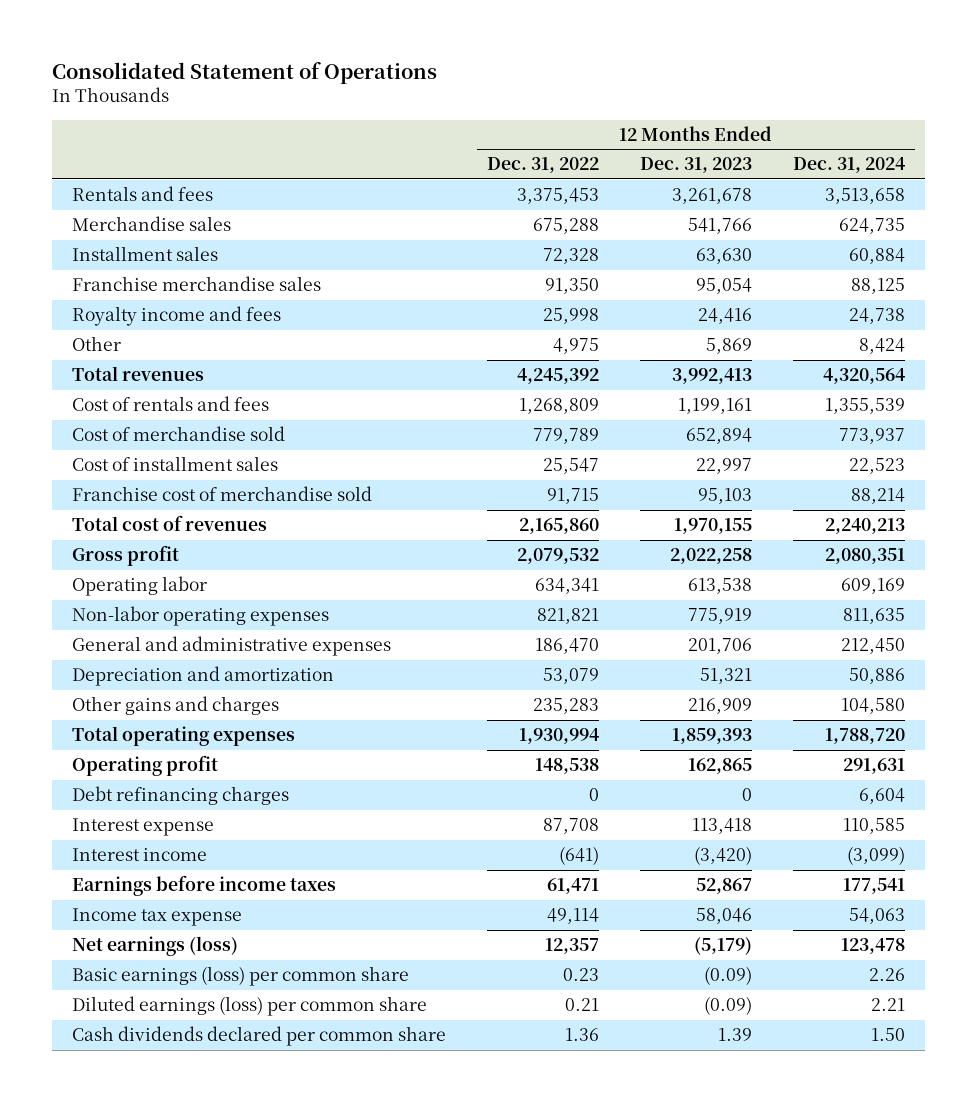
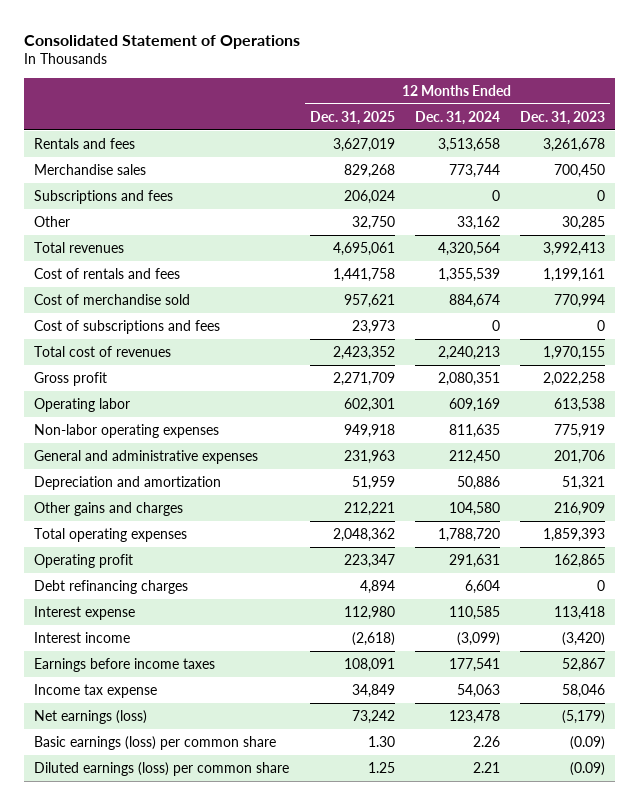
[487,157,600,174] Dec. 31, 2022 -> none
none -> [309,110,395,125] Dec. 31, 2025
[72,246,219,262] Installment sales -> none
[72,276,322,292] Franchise merchandise sales -> none
[72,306,282,327] Royalty income and fees -> none
[688,218,753,235] 541,766 -> [554,163,606,178] 700,450
[838,218,905,235] 624,735 -> [448,163,500,178] 773,744
none -> [34,189,174,204] Subscriptions and fees
[706,338,753,355] 5,869 -> [562,215,606,230] 30,285
[858,338,905,355] 8,424 -> [456,215,500,230] 33,162
[72,456,279,472] Cost of installment sales -> none
[72,486,373,502] Franchise cost of merchandise sold -> none
[686,428,753,445] 652,894 -> [554,293,606,308] 770,994
[838,428,905,445] 773,937 -> [448,293,500,308] 884,674
none -> [34,319,221,334] Cost of subscriptions and fees
[72,1026,447,1047] Cash dividends declared per common share -> none

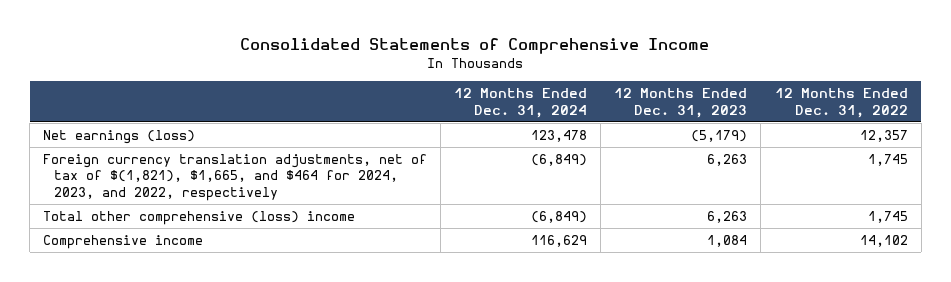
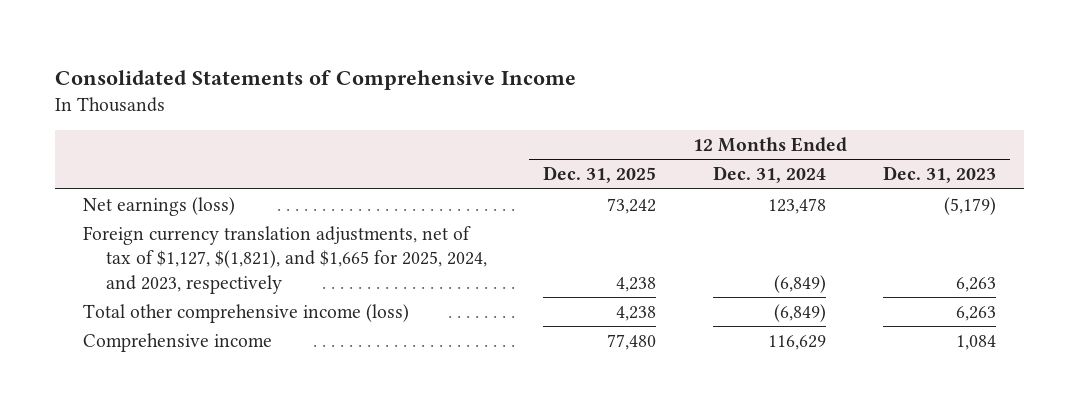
[774,88,908,118] 12 Months Ended Dec. 31, 2022 -> none
none -> [543,166,657,184] Dec. 31, 2025
[43,154,428,201] Foreign currency translation adjustments, net of tax of $(1,821), $1,665, and $464 for 2024, 2023, and 2022, respectively -> [83,225,487,294] Foreign currency translation adjustments, net of tax of $1,127, $(1,821), and $1,665 for 2025, 2024, and 2023, respectively
[43,211,356,226] Total other comprehensive (loss) income -> [83,303,410,323] Total other comprehensive income (loss)

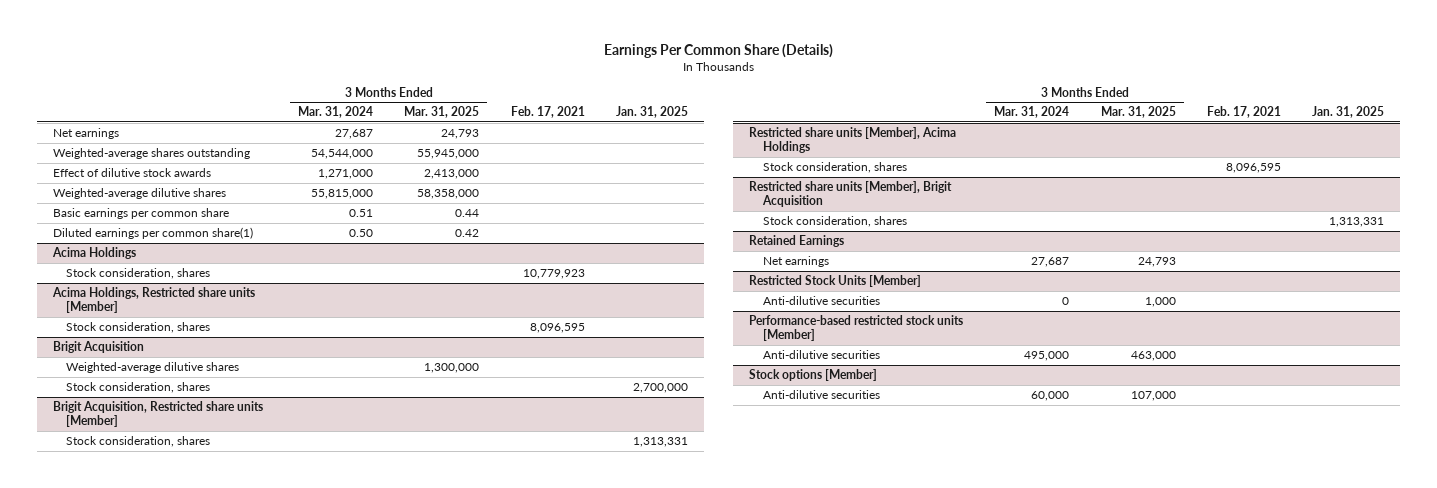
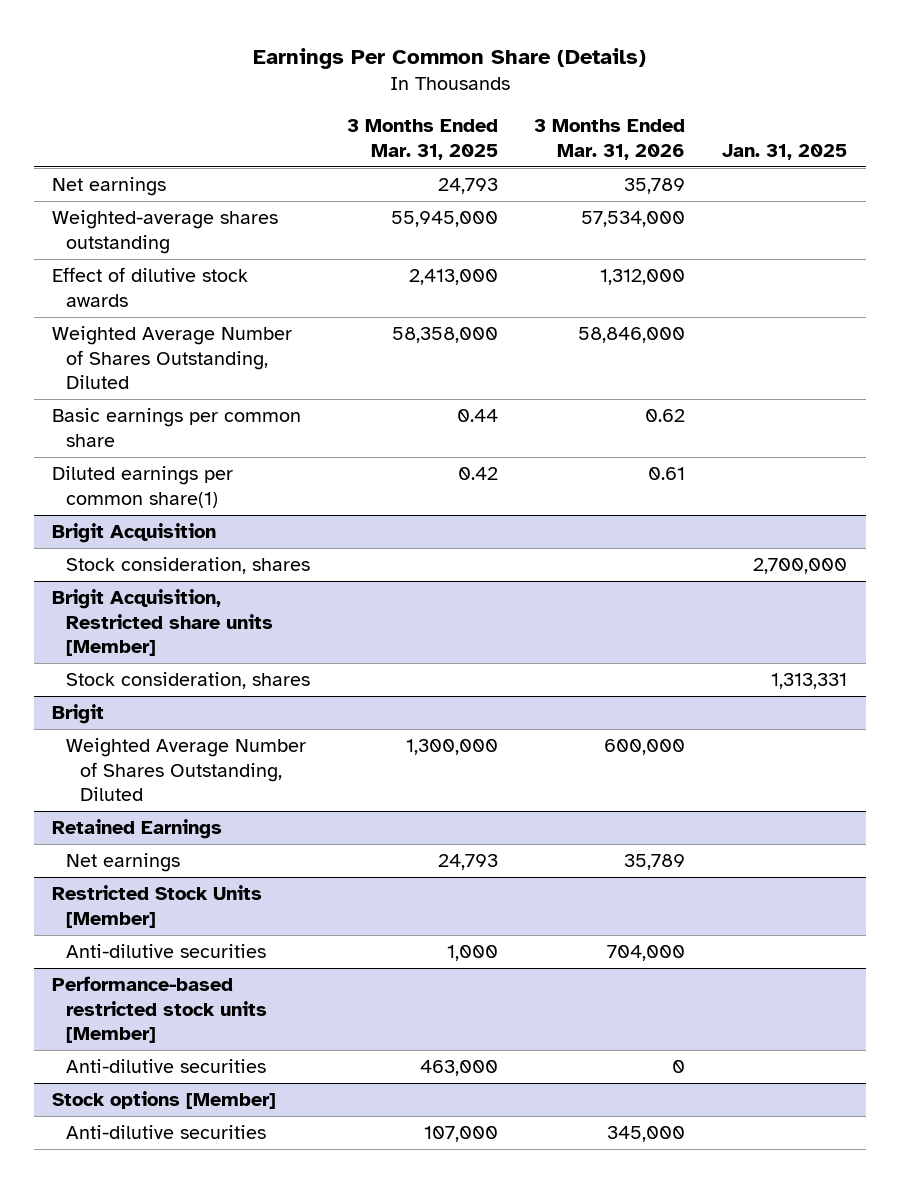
[298,106,374,119] Mar. 31, 2024 -> none
[510,106,585,119] Feb. 17, 2021 -> none
none -> [534,119,686,160] 3 Months Ended Mar. 31, 2026
[52,187,226,199] Weighted-average dilutive shares -> [52,326,293,389] Weighted Average Number of Shares Outstanding, Diluted
[51,246,136,259] Acima Holdings -> none
[66,267,211,279] Stock consideration, shares -> none
[51,286,255,314] Acima Holdings, Restricted share units [Member] -> none
[66,321,211,333] Stock consideration, shares -> none
[66,361,240,373] Weighted-average dilutive shares -> none
[748,126,956,154] Restricted share units [Member], Acima Holdings -> none
[762,161,907,173] Stock consideration, shares -> none
[748,180,952,208] Restricted share units [Member], Brigit Acquisition -> none
[762,215,907,227] Stock consideration, shares -> none
none -> [52,704,105,725] Brigit
none -> [65,738,306,801] Weighted Average Number of Shares Outstanding, Diluted

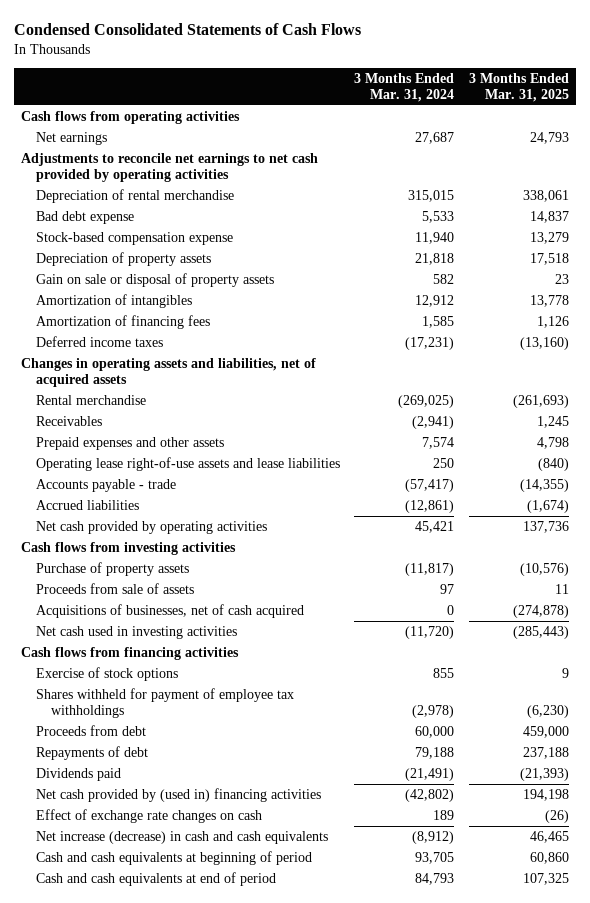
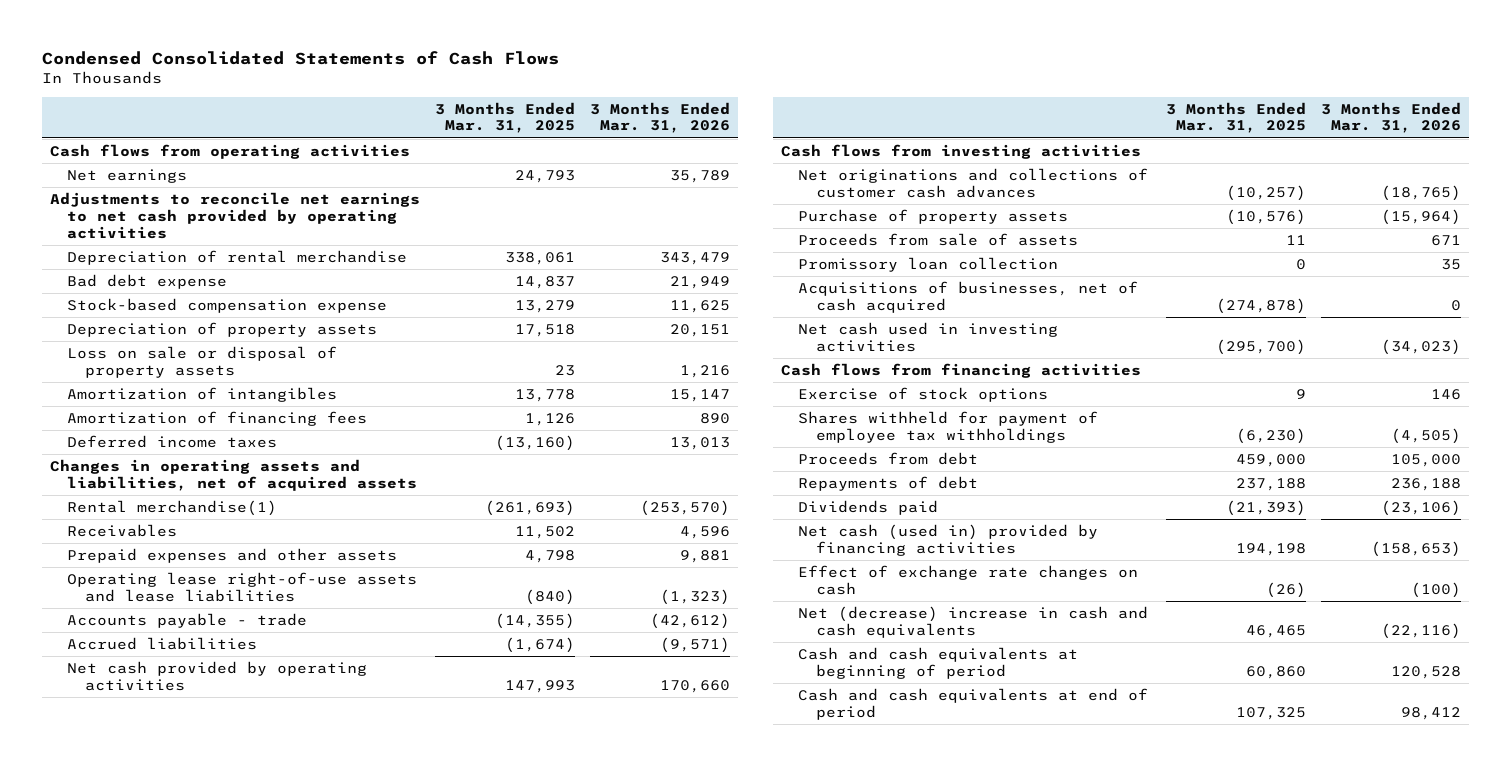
[354,72,455,102] 3 Months Ended Mar. 31, 2024 -> none
none -> [590,101,731,134] 3 Months Ended Mar. 31, 2026
[36,272,275,287] Gain on sale or disposal of property assets -> [67,346,338,378] Loss on sale or disposal of property assets
[36,394,147,405] Rental merchandise -> [67,500,278,517] Rental merchandise(1)
[536,415,569,428] 1,245 -> [515,526,576,540] 11,502
[522,520,569,533] 137,736 -> [505,679,576,693] 147,993
none -> [798,168,1149,198] Net originations and collections of customer cash advances
none -> [798,257,1059,273] Promissory loan collection
[512,625,569,639] (285,443) -> [1216,338,1307,355] (295,700)
[36,787,322,802] Net cash provided by (used in) financing activities -> [798,524,1099,556] Net cash (used in) provided by financing activities
[36,830,329,844] Net increase (decrease) in cash and cash equivalents -> [798,606,1149,638] Net (decrease) increase in cash and cash equivalents

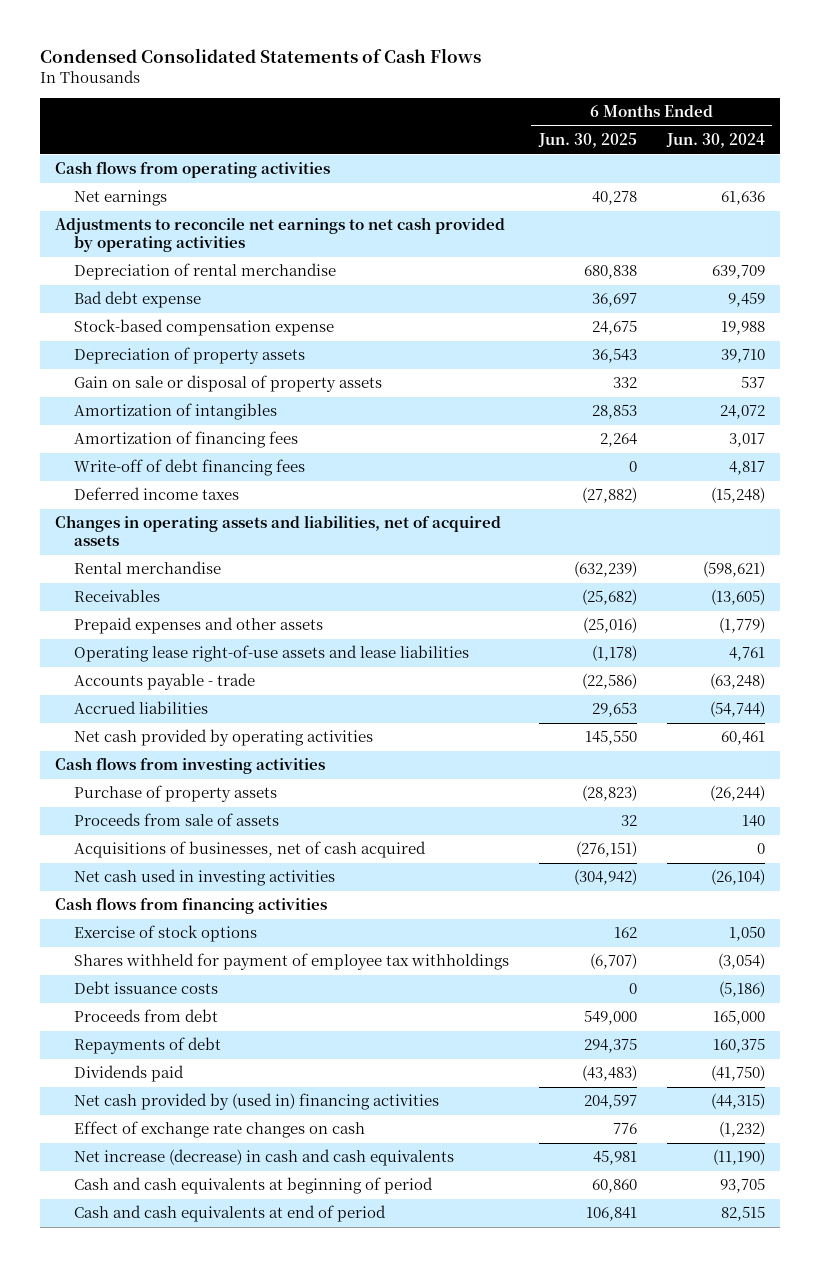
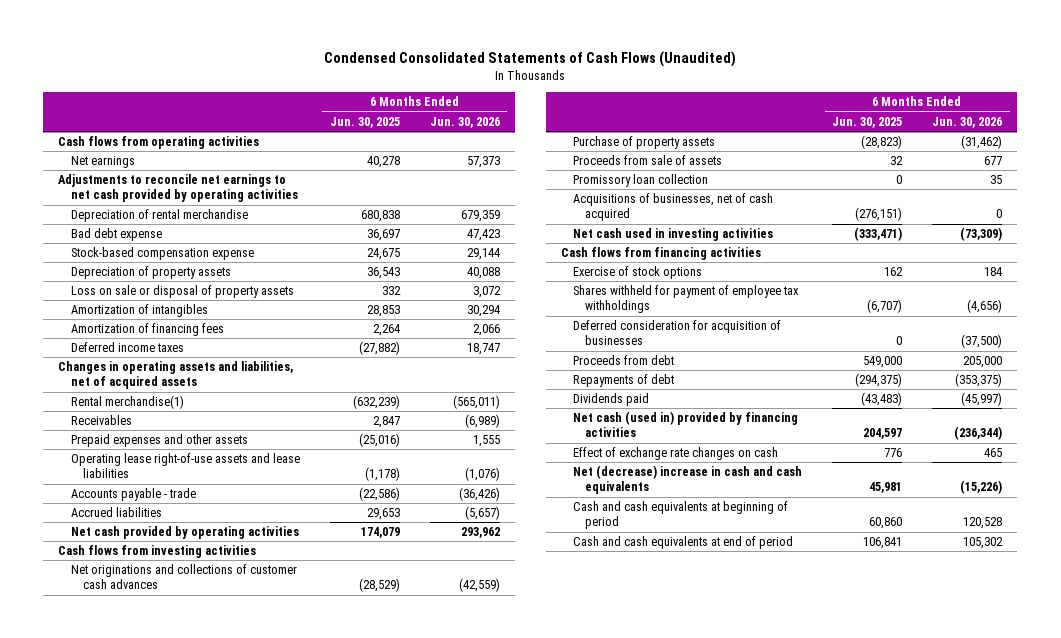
[40,48,482,64] Condensed Consolidated Statements of Cash Flows -> [324,50,737,67] Condensed Consolidated Statements of Cash Flows (Unaudited)
[665,133,765,149] Jun. 30, 2024 -> none
none -> [429,116,500,128] Jun. 30, 2026
[73,375,382,393] Gain on sale or disposal of property assets -> [70,285,294,299] Loss on sale or disposal of property assets
[73,459,305,477] Write-off of debt financing fees -> none
[73,561,221,575] Rental merchandise -> [70,395,184,410] Rental merchandise(1)
[581,589,637,606] (25,682) -> [372,416,400,429] 2,847
[584,730,637,746] 145,550 -> [360,527,400,539] 174,079
none -> [70,564,297,590] Net originations and collections of customer cash advances
none -> [573,174,709,188] Promissory loan collection
[573,869,637,886] (304,942) -> [854,227,903,242] (333,471)
[73,981,218,995] Debt issuance costs -> none
none -> [573,320,782,346] Deferred consideration for acquisition of businesses
[583,1038,637,1054] 294,375 -> [855,373,903,388] (294,375)
[73,1093,439,1111] Net cash provided by (used in) financing activities -> [573,411,799,438] Net cash (used in) provided by financing activities
[73,1149,454,1167] Net increase (decrease) in cash and cash equivalents -> [573,465,803,495] Net (decrease) increase in cash and cash equivalents

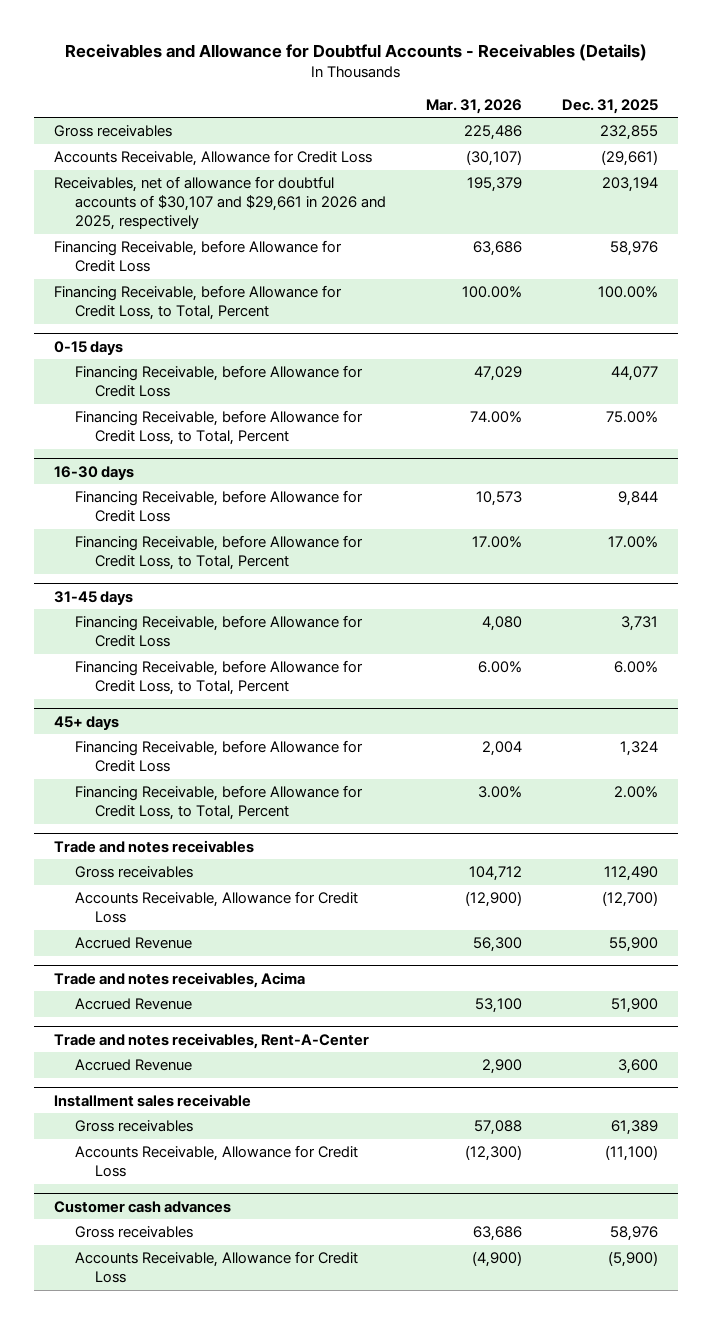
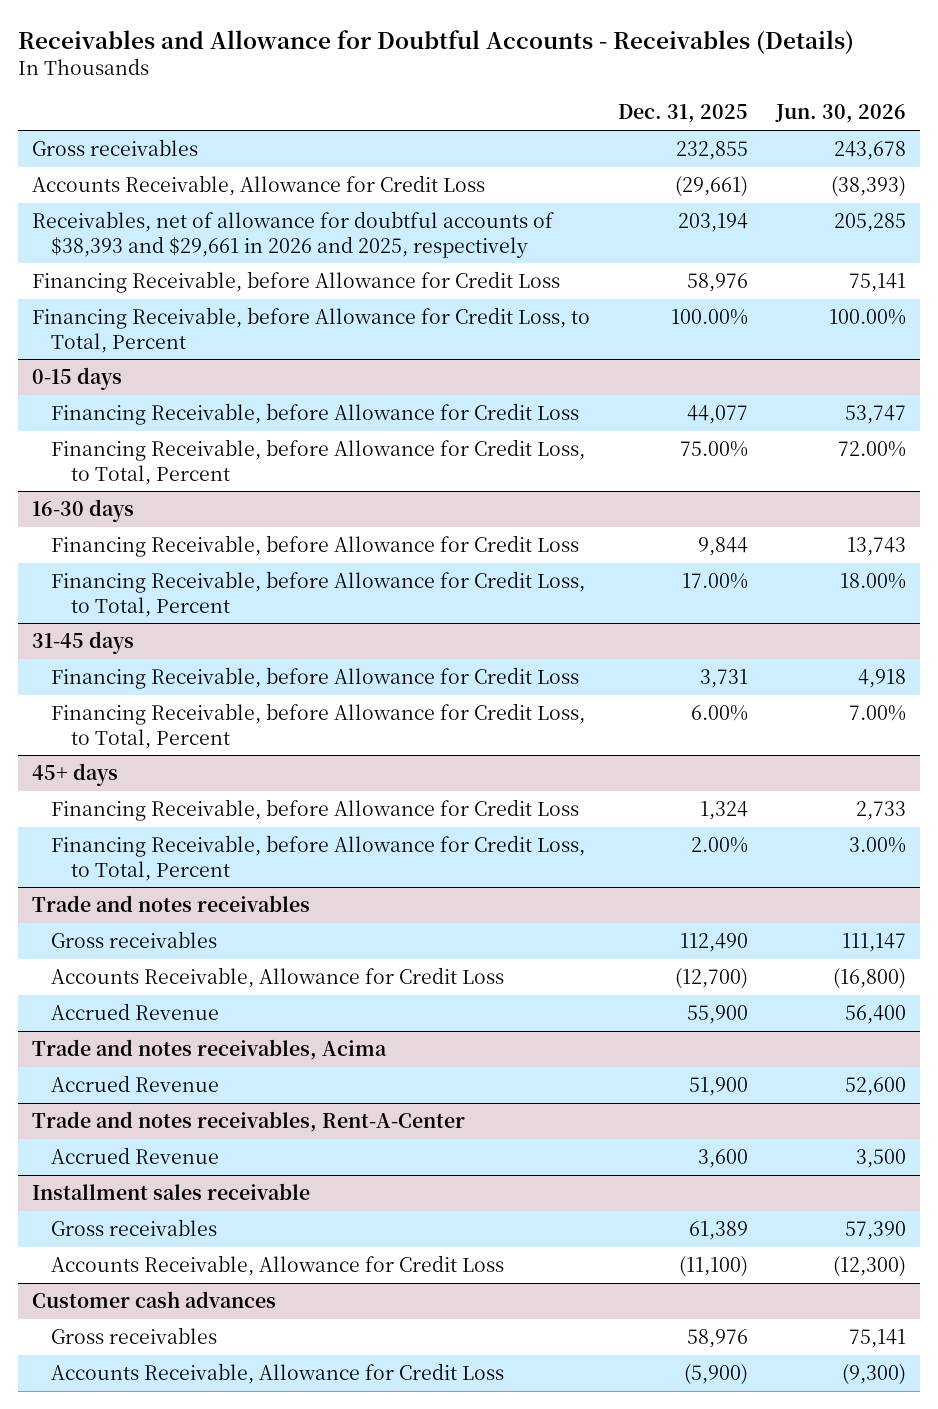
[425,98,522,114] Mar. 31, 2026 -> none
none -> [774,104,906,124] Jun. 30, 2026
[53,176,386,231] Receivables, net of allowance for doubtful accounts of $30,107 and $29,661 in 2026 and 2025, respectively -> [32,210,555,258] Receivables, net of allowance for doubtful accounts of $38,393 and $29,661 in 2026 and 2025, respectively

